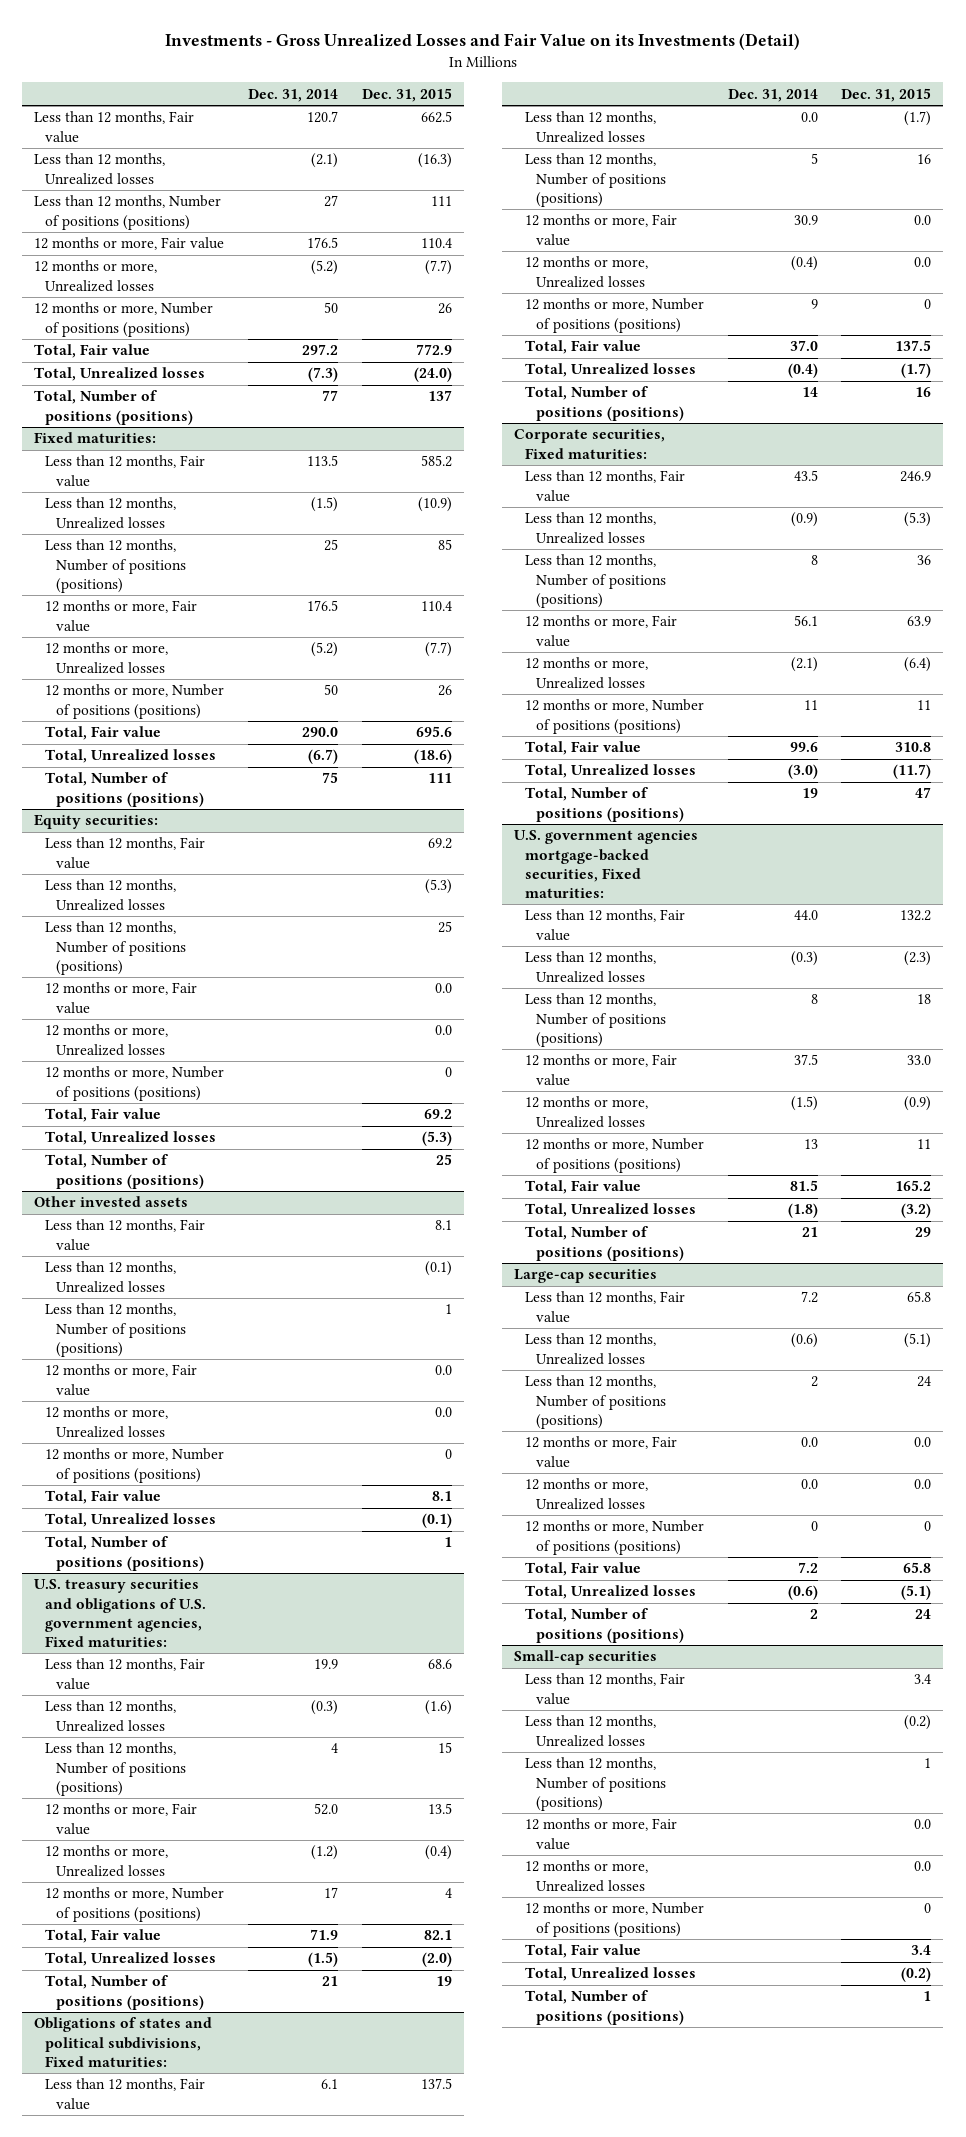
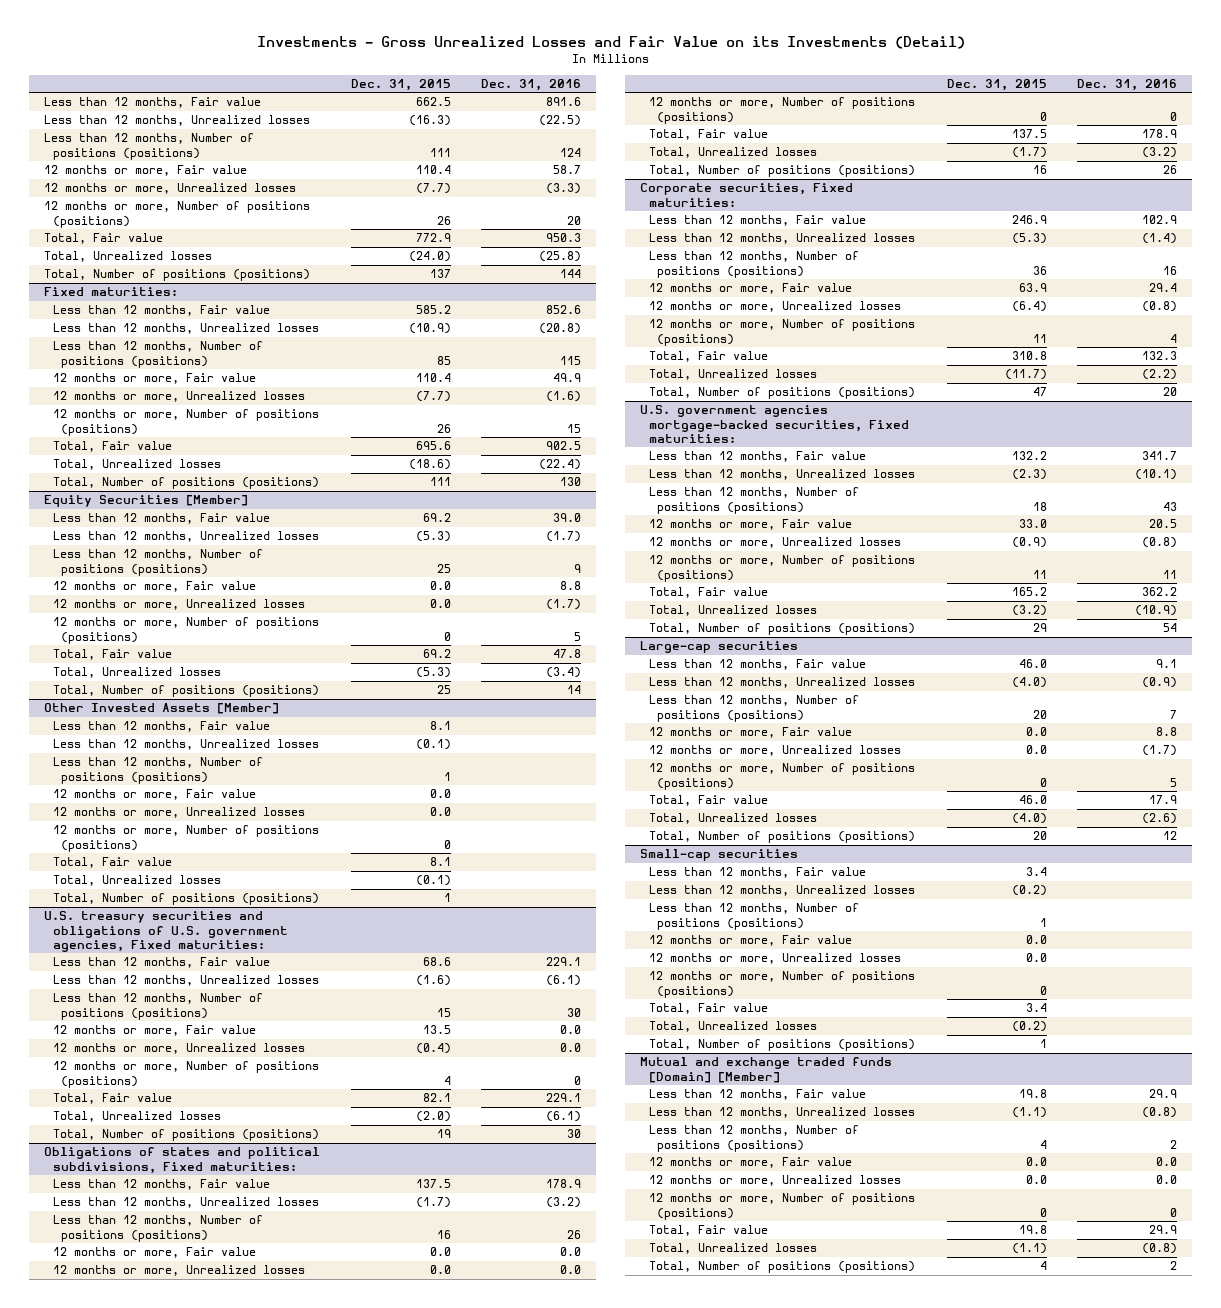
[248,88,339,102] Dec. 31, 2014 -> none
none -> [480,78,581,91] Dec. 31, 2016
[34,814,159,830] Equity securities: -> [44,495,249,508] Equity Securities [Member]
[34,1196,189,1208] Other invested assets -> [44,703,280,715] Other Invested Assets [Member]
[907,1291,932,1303] 65.8 -> [1018,659,1047,669] 46.0
[904,1333,932,1349] (5.1) -> [1011,677,1047,689] (4.0)
[917,1376,932,1388] 24 -> [1032,709,1047,719] 20
[903,1562,932,1574] 65.8 -> [1018,795,1047,805] 46.0
[901,1585,932,1601] (5.1) -> [1011,813,1047,825] (4.0)
[915,1609,932,1620] 24 -> [1032,831,1047,841] 20
none -> [640,1057,893,1083] Mutual and exchange traded funds [Domain] [Member]
none -> [648,1089,866,1101] Less than 12 months, Fair value
none -> [648,1107,915,1119] Less than 12 months, Unrealized losses
none -> [648,1125,859,1152] Less than 12 months, Number of positions (positions)
none -> [648,1157,852,1169] 12 months or more, Fair value
none -> [648,1175,901,1187] 12 months or more, Unrealized losses
none -> [648,1193,915,1220] 12 months or more, Number of positions (positions)
none -> [648,1225,768,1237] Total, Fair value
none -> [648,1243,817,1255] Total, Unrealized losses
none -> [648,1261,915,1274] Total, Number of positions (positions)

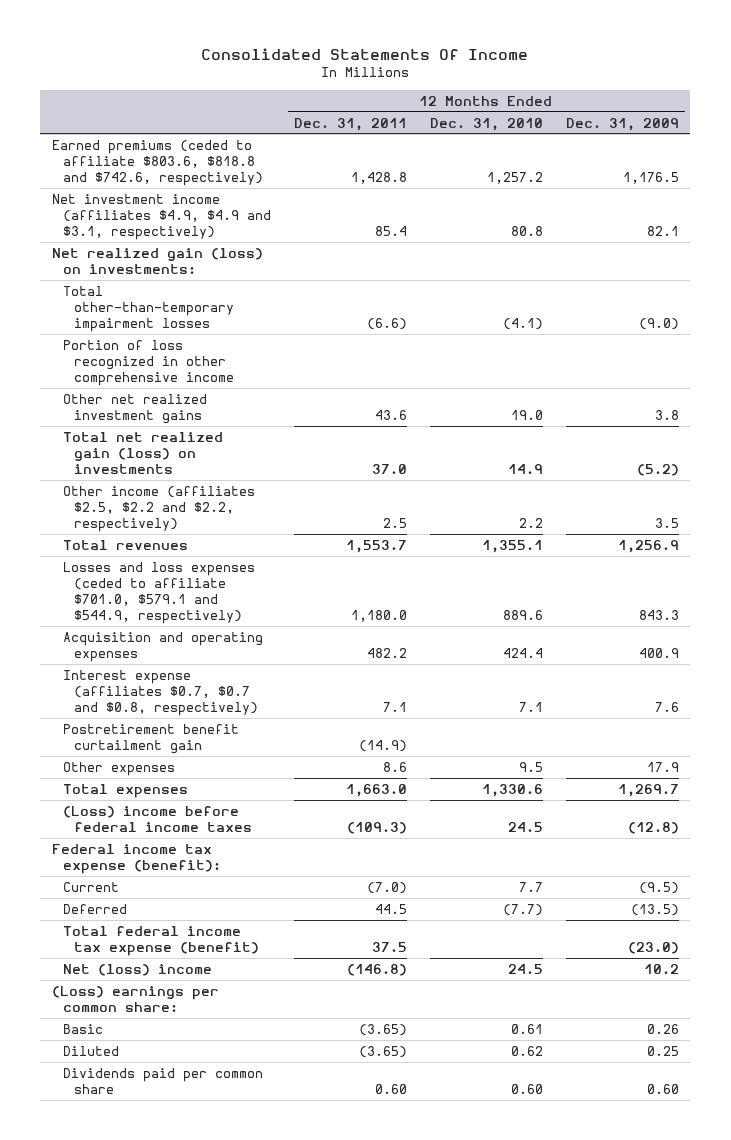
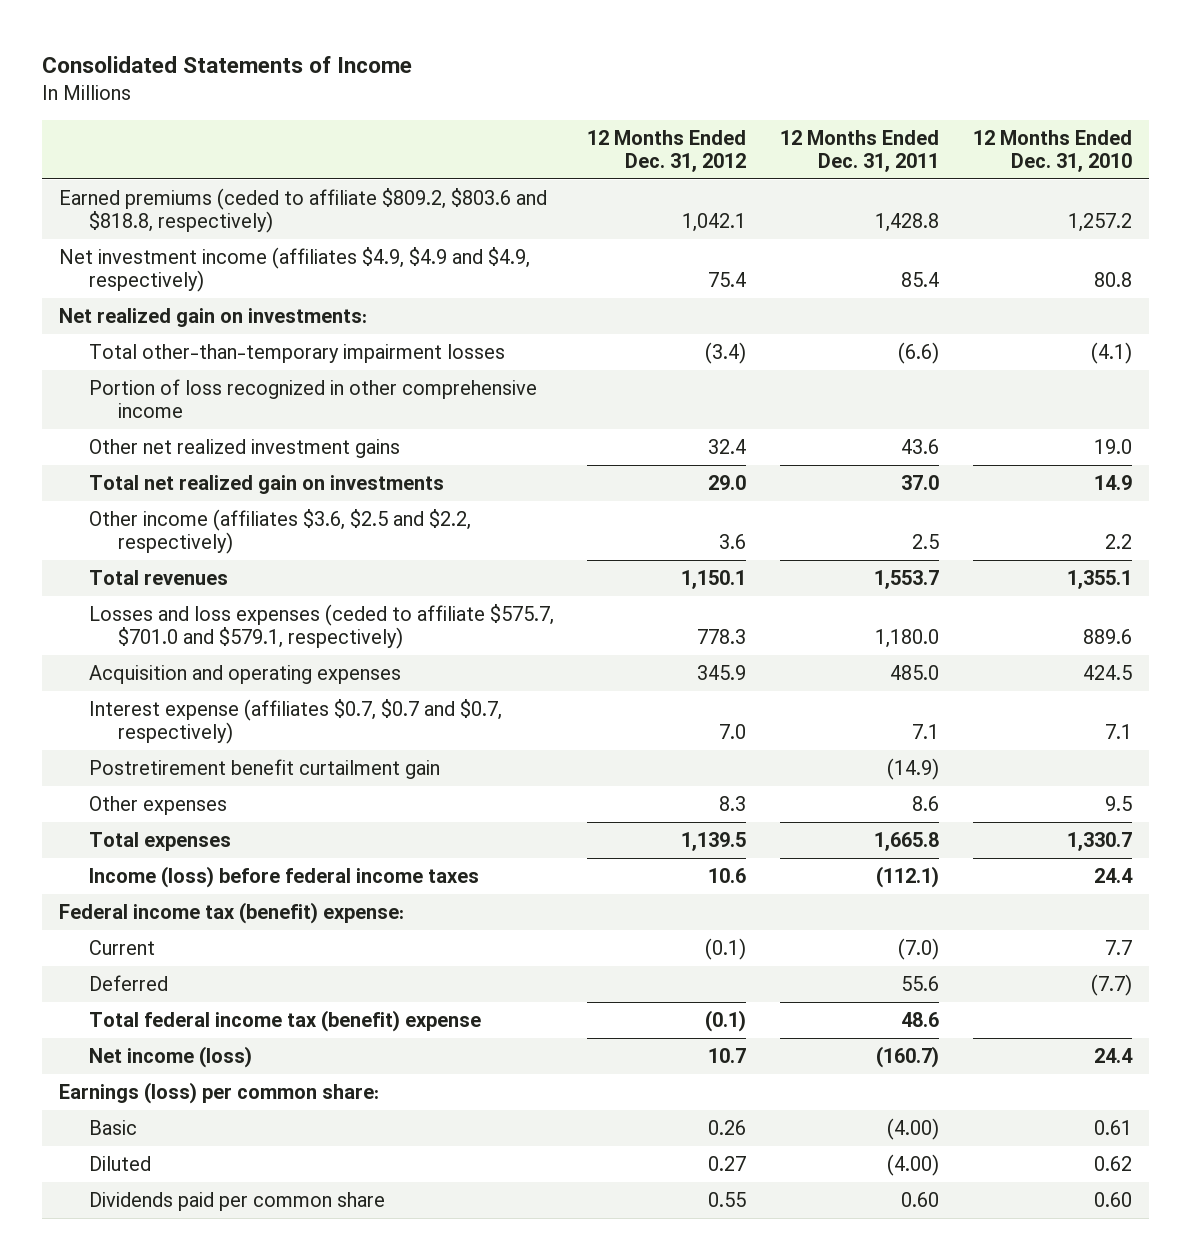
[201,48,529,61] Consolidated Statements Of Income -> [42,56,413,74] Consolidated Statements of Income
[565,117,679,131] Dec. 31, 2009 -> none
none -> [587,129,747,172] 12 Months Ended Dec. 31, 2012
[51,139,264,187] Earned premiums (ceded to affiliate $803.6, $818.8 and $742.6, respectively) -> [59,188,548,234] Earned premiums (ceded to affiliate $809.2, $803.6 and $818.8, respectively)
[51,193,272,241] Net investment income (affiliates $4.9, $4.9 and $3.1, respectively) -> [59,247,531,293] Net investment income (affiliates $4.9, $4.9 and $4.9, respectively)
[51,247,263,274] Net realized gain (loss) on investments: -> [59,308,368,328] Net realized gain on investments:
[63,431,224,475] Total net realized gain (loss) on investments -> [88,475,444,495] Total net realized gain on investments
[63,485,256,533] Other income (affiliates $2.5, $2.2 and $2.2, respectively) -> [88,509,471,555] Other income (affiliates $3.6, $2.5 and $2.2, respectively)
[63,561,256,625] Losses and loss expenses (ceded to affiliate $701.0, $579.1 and $544.9, respectively) -> [88,604,554,650] Losses and loss expenses (ceded to affiliate $575.7, $701.0 and $579.1, respectively)
[366,647,407,658] 482.2 -> [890,665,940,681] 485.0
[502,647,543,658] 424.4 -> [1082,665,1132,681] 424.5
[63,669,259,717] Interest expense (affiliates $0.7, $0.7 and $0.8, respectively) -> [88,699,502,745] Interest expense (affiliates $0.7, $0.7 and $0.7, respectively)
[345,783,407,797] 1,663.0 -> [874,832,940,852] 1,665.8
[481,783,543,797] 1,330.6 -> [1066,832,1132,852] 1,330.7
[63,805,253,832] (Loss) income before federal income taxes -> [88,866,479,889] Income (loss) before federal income taxes
[346,821,407,834] (109.3) -> [876,866,940,889] (112.1)
[507,821,543,832] 24.5 -> [1093,868,1133,884] 24.4
[51,843,222,874] Federal income tax expense (benefit): -> [59,902,405,925] Federal income tax (benefit) expense:
[374,903,407,914] 44.5 -> [901,976,940,992] 55.6
[63,925,260,956] Total federal income tax expense (benefit) -> [88,1010,481,1033] Total federal income tax (benefit) expense
[371,941,407,952] 37.5 -> [901,1012,940,1028] 48.6
[63,963,213,976] Net (loss) income -> [88,1046,252,1069] Net income (loss)
[346,963,407,976] (146.8) -> [876,1046,940,1069] (160.7)
[507,963,543,974] 24.5 -> [1093,1048,1133,1064] 24.4
[51,985,219,1012] (Loss) earnings per common share: -> [59,1082,380,1105] Earnings (loss) per common share:
[358,1023,407,1036] (3.65) -> [887,1118,940,1141] (4.00)
[358,1045,407,1058] (3.65) -> [887,1154,940,1177] (4.00)

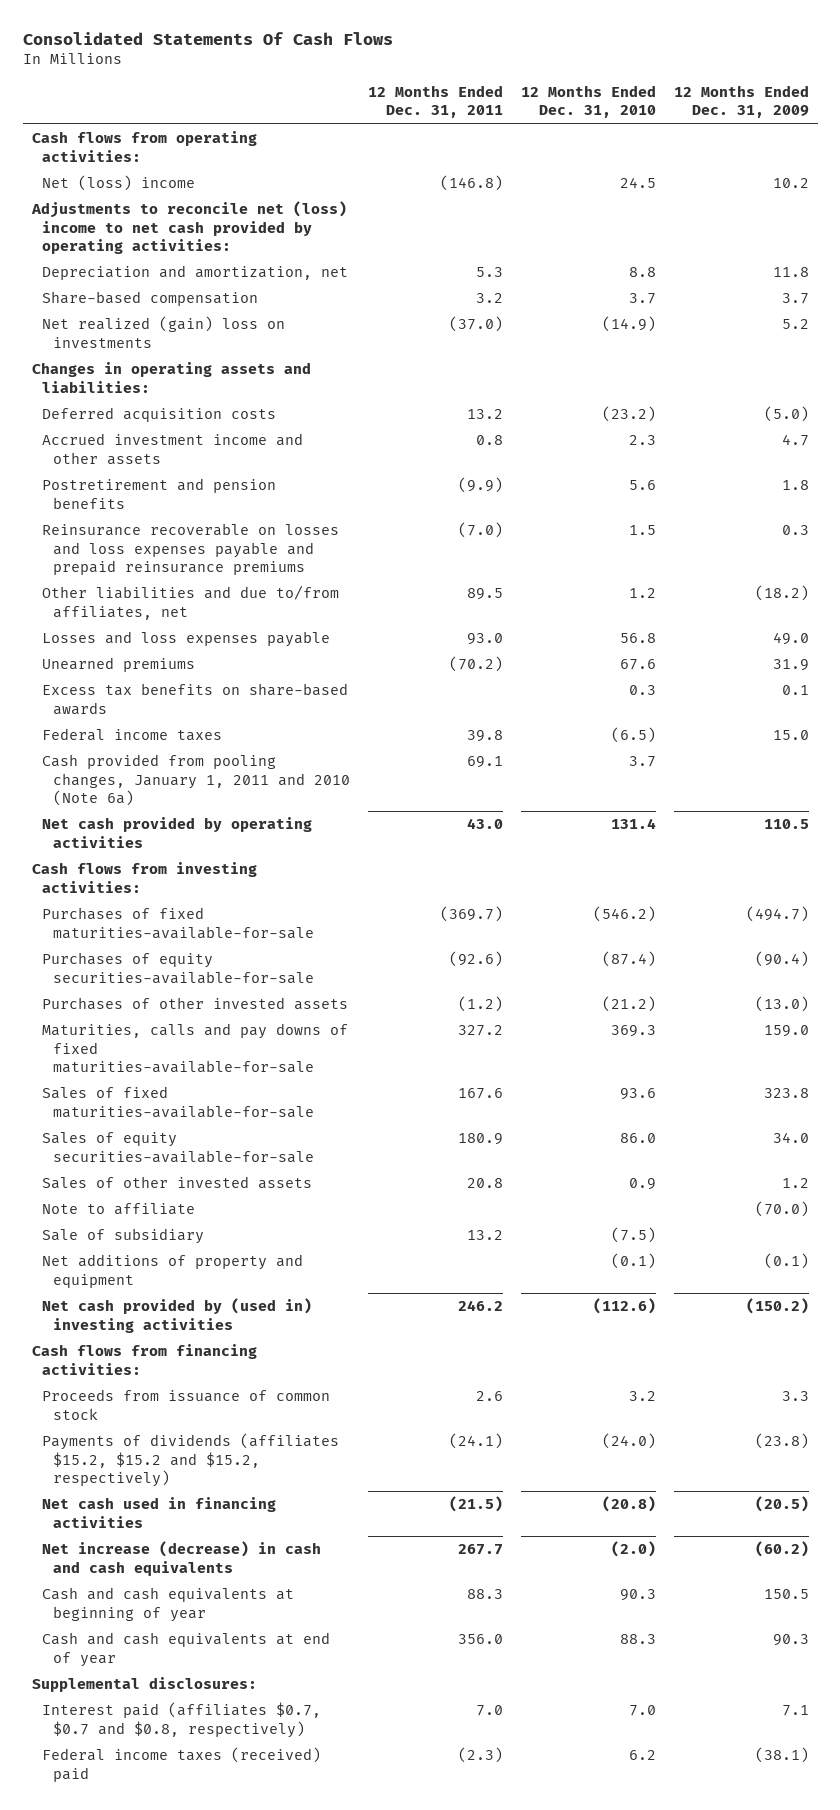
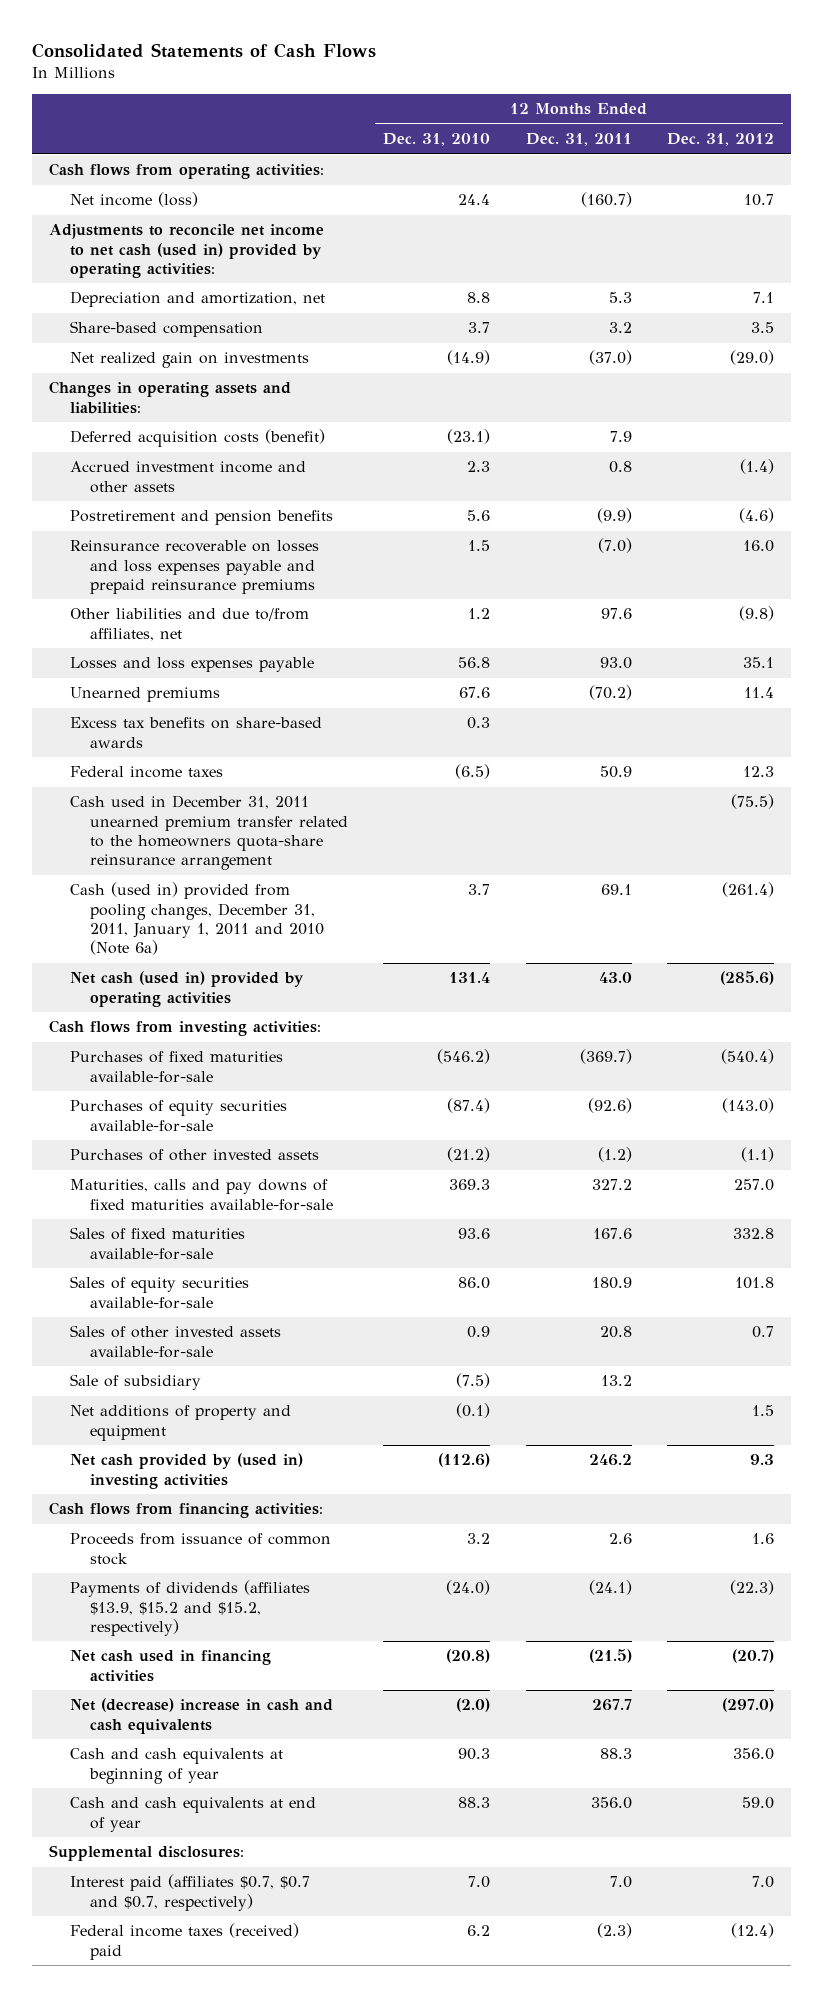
[22,31,393,45] Consolidated Statements Of Cash Flows -> [31,42,376,58] Consolidated Statements of Cash Flows
[673,84,809,119] 12 Months Ended Dec. 31, 2009 -> none
none -> [666,133,774,147] Dec. 31, 2012
[42,175,196,192] Net (loss) income -> [69,192,198,208] Net income (loss)
[440,175,504,192] (146.8) -> [580,192,632,208] (160.7)
[619,177,656,189] 24.5 -> [458,194,491,206] 24.4
[30,201,347,255] Adjustments to reconcile net (loss) income to net cash provided by operating activities: -> [49,224,325,278] Adjustments to reconcile net income to net cash (used in) provided by operating activities:
[42,316,286,348] Net realized (gain) loss on investments -> [69,352,309,369] Net realized gain on investments
[42,407,277,423] Deferred acquisition costs -> [69,429,325,448] Deferred acquisition costs (benefit)
[467,409,504,420] 13.2 -> [609,431,632,443] 7.9
[601,406,656,423] (23.2) -> [447,429,491,445] (23.1)
[467,588,504,601] 89.5 -> [600,608,632,620] 97.6
[467,730,504,743] 39.8 -> [599,766,632,779] 50.9
none -> [69,795,349,871] Cash used in December 31, 2011 unearned premium transfer related to the homeowners quota-share reinsurance arrangement
[42,754,351,807] Cash provided from pooling changes, January 1, 2011 and 2010 (Note 6a) -> [69,882,325,956] Cash (used in) provided from pooling changes, December 31, 2011, January 1, 2011 and 2010 (Note 6a)
[42,817,313,848] Net cash provided by operating activities -> [69,971,304,1007] Net cash (used in) provided by operating activities
[42,907,315,939] Purchases of fixed maturities-available-for-sale -> [69,1051,283,1083] Purchases of fixed maturities available-for-sale
[42,952,315,984] Purchases of equity securities-available-for-sale -> [69,1100,287,1132] Purchases of equity securities available-for-sale
[42,1203,196,1216] Note to affiliate -> none
[42,1023,349,1074] Maturities, calls and pay downs of fixed maturities-available-for-sale -> [69,1179,334,1211] Maturities, calls and pay downs of fixed maturities available-for-sale
[42,1086,315,1118] Sales of fixed maturities-available-for-sale -> [69,1227,245,1260] Sales of fixed maturities available-for-sale
[42,1132,315,1163] Sales of equity securities-available-for-sale -> [69,1276,249,1309] Sales of equity securities available-for-sale
[42,1176,313,1190] Sales of other invested assets -> [69,1325,281,1358] Sales of other invested assets available-for-sale
[42,1433,340,1488] Payments of dividends (affiliates $15.2, $15.2 and $15.2, respectively) -> [69,1580,310,1636] Payments of dividends (affiliates $13.9, $15.2 and $15.2, respectively)
[42,1541,322,1576] Net increase (decrease) in cash and cash equivalents -> [69,1698,333,1734] Net (decrease) increase in cash and cash equivalents
[42,1702,322,1738] Interest paid (affiliates $0.7, $0.7 and $0.8, respectively) -> [69,1874,310,1911] Interest paid (affiliates $0.7, $0.7 and $0.7, respectively)

